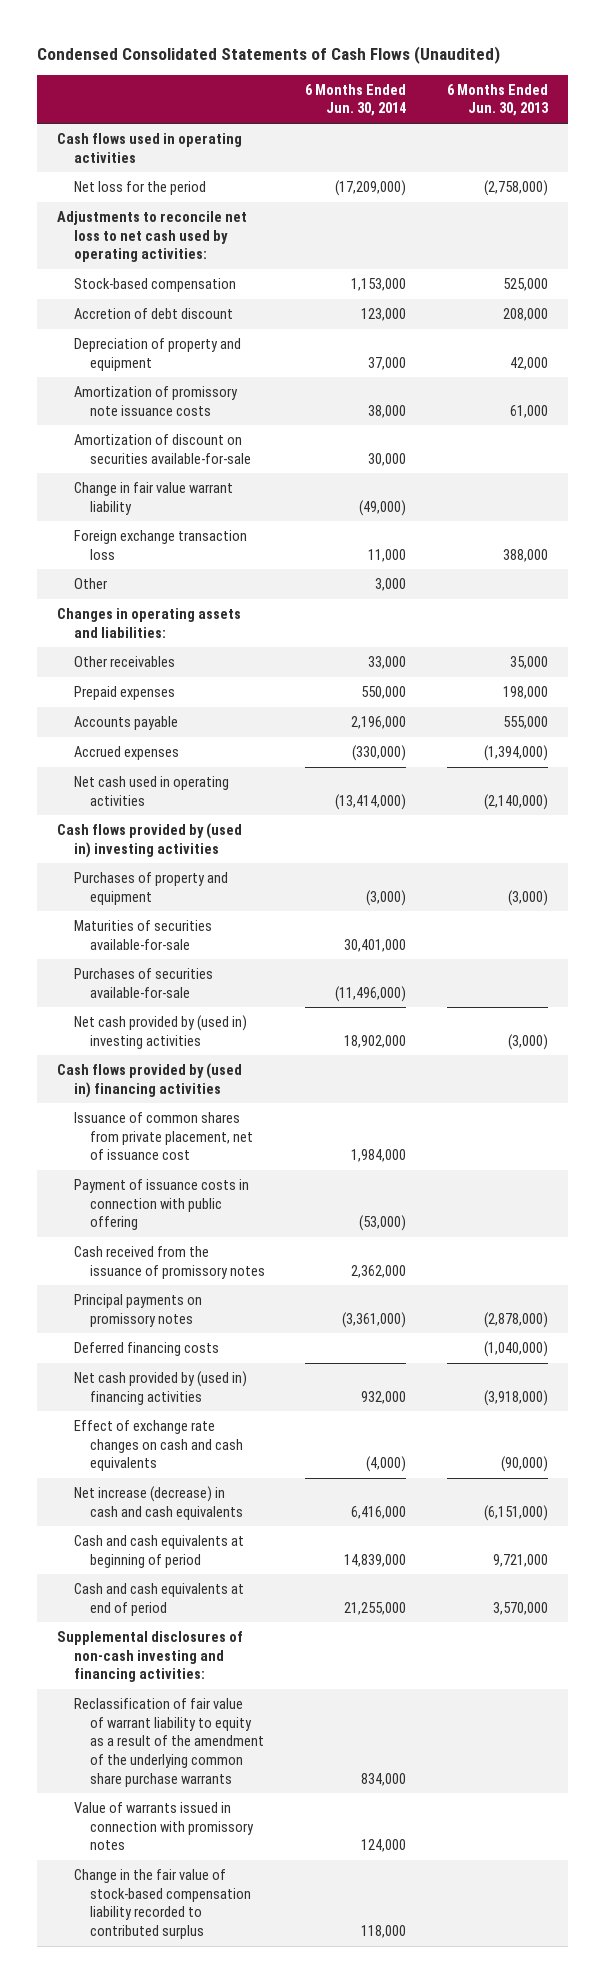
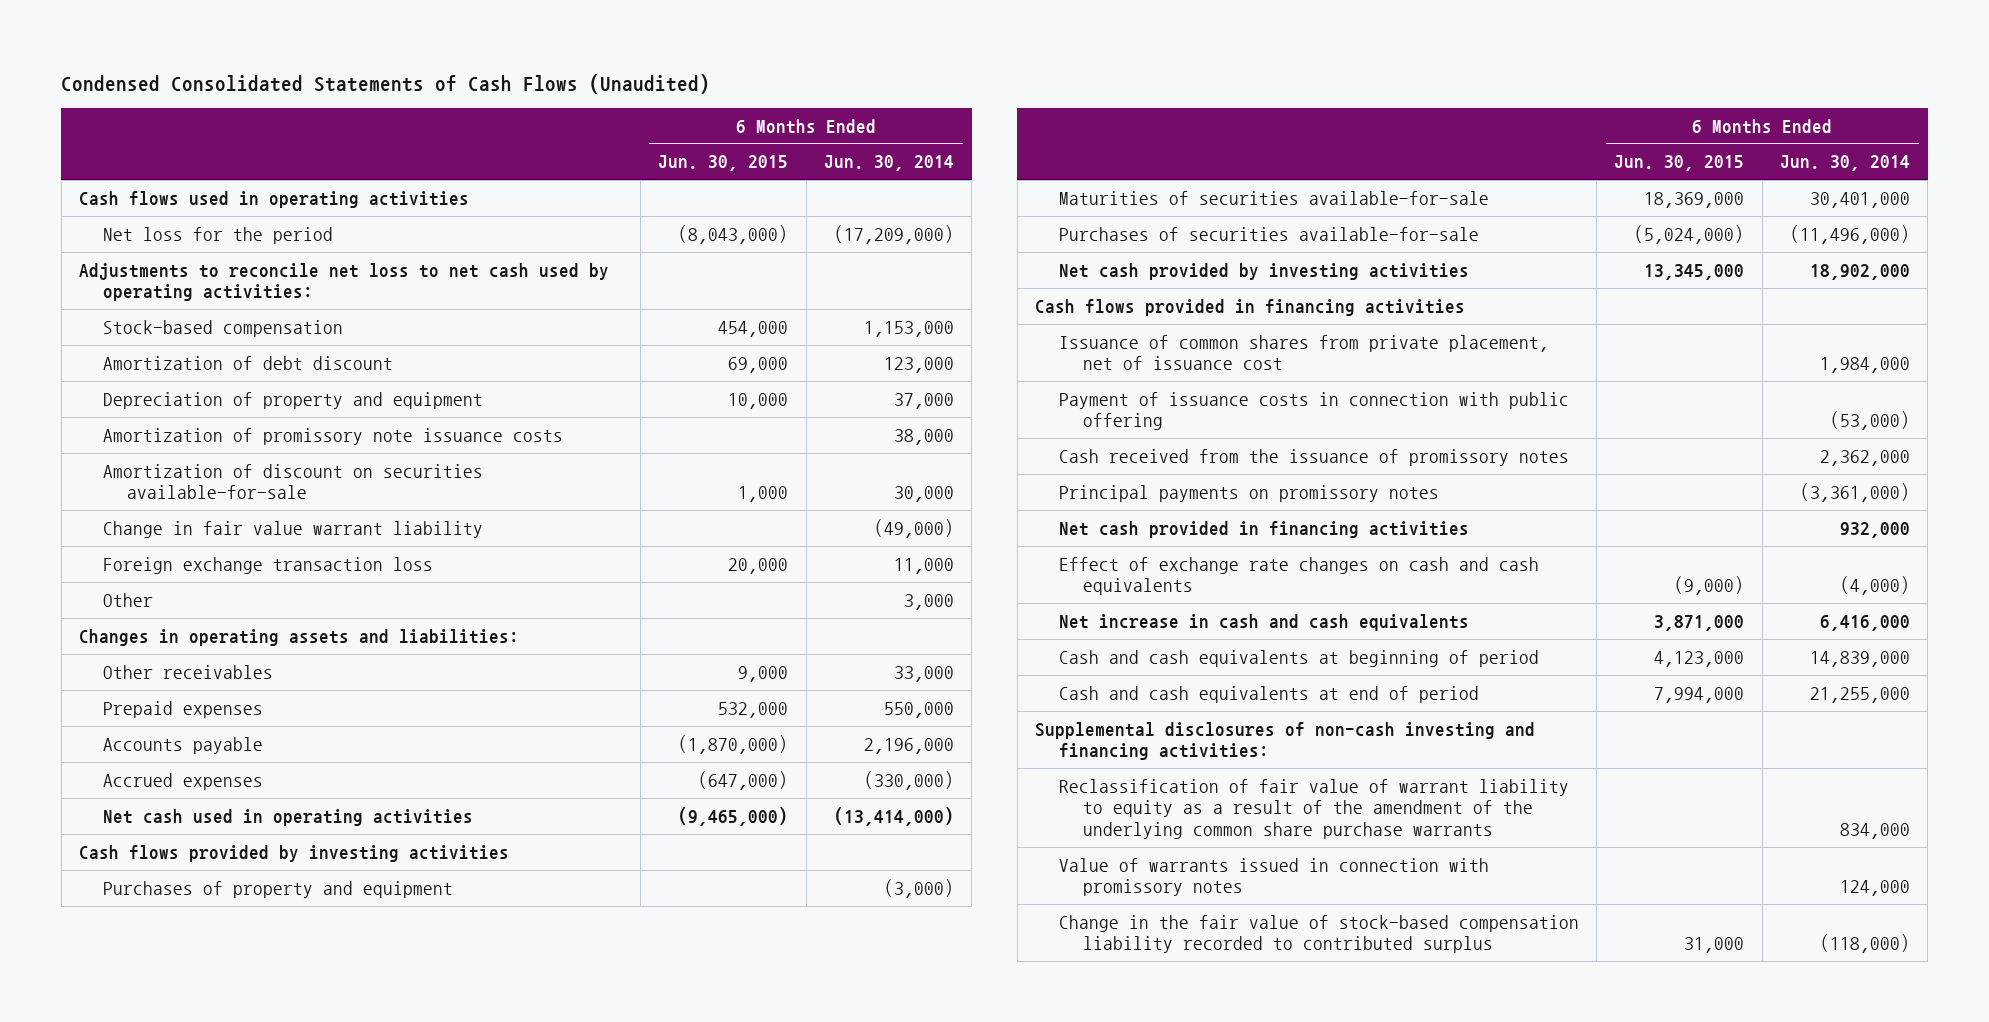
[446,83,549,117] 6 Months Ended Jun. 30, 2013 -> none
none -> [658,155,789,172] Jun. 30, 2015
[73,308,233,320] Accretion of debt discount -> [102,355,393,370] Amortization of debt discount
[57,823,243,858] Cash flows provided by (used in) investing activities -> [79,844,510,862] Cash flows provided by investing activities
[73,1015,247,1049] Net cash provided by (used in) investing activities -> [1058,262,1469,280] Net cash provided by investing activities
[57,1063,243,1098] Cash flows provided by (used in) financing activities -> [1035,298,1466,316] Cash flows provided in financing activities
[73,1342,219,1357] Deferred financing costs -> none
[73,1371,247,1405] Net cash provided by (used in) financing activities -> [1058,520,1469,538] Net cash provided in financing activities
[73,1486,243,1520] Net increase (decrease) in cash and cash equivalents -> [1058,613,1469,631] Net increase in cash and cash equivalents
[361,1924,407,1938] 118,000 -> [1819,934,1910,954] (118,000)

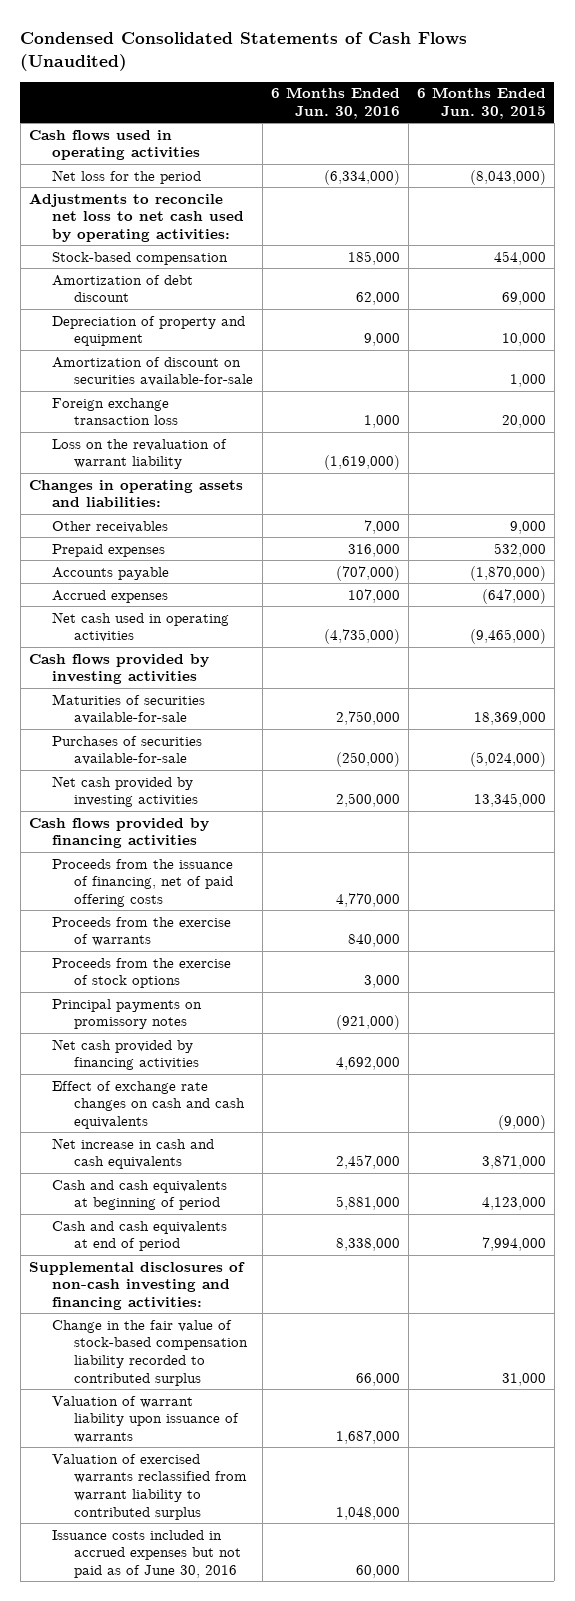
[823,155,954,172] Jun. 30, 2014 -> none
none -> [270,87,400,119] 6 Months Ended Jun. 30, 2016
[102,427,563,445] Amortization of promissory note issuance costs -> none
[102,520,483,538] Change in fair value warrant liability -> none
[102,592,153,607] Other -> none
none -> [51,438,227,470] Loss on the revaluation of warrant liability
[102,880,453,898] Purchases of property and equipment -> none
[1058,334,1549,371] Issuance of common shares from private placement, net of issuance cost -> none
[1058,391,1569,431] Payment of issuance costs in connection with public offering -> none
[1058,448,1569,466] Cash received from the issuance of promissory notes -> none
[1035,298,1466,316] Cash flows provided in financing activities -> [29,817,210,849] Cash flows provided by financing activities
none -> [51,858,234,907] Proceeds from the issuance of financing, net of paid offering costs
none -> [51,916,231,947] Proceeds from the exercise of warrants
none -> [51,957,231,989] Proceeds from the exercise of stock options
[1058,520,1469,538] Net cash provided in financing activities -> [51,1038,200,1071] Net cash provided by financing activities
[1058,778,1569,840] Reclassification of fair value of warrant liability to equity as a result of the amendment of the underlying common share purchase warrants -> none
[1058,857,1489,897] Value of warrants issued in connection with promissory notes -> none
none -> [51,1395,240,1443] Valuation of warrant liability upon issuance of warrants
none -> [51,1453,248,1520] Valuation of exercised warrants reclassified from warrant liability to contributed surplus
none -> [51,1529,242,1578] Issuance costs included in accrued expenses but not paid as of June 30, 2016

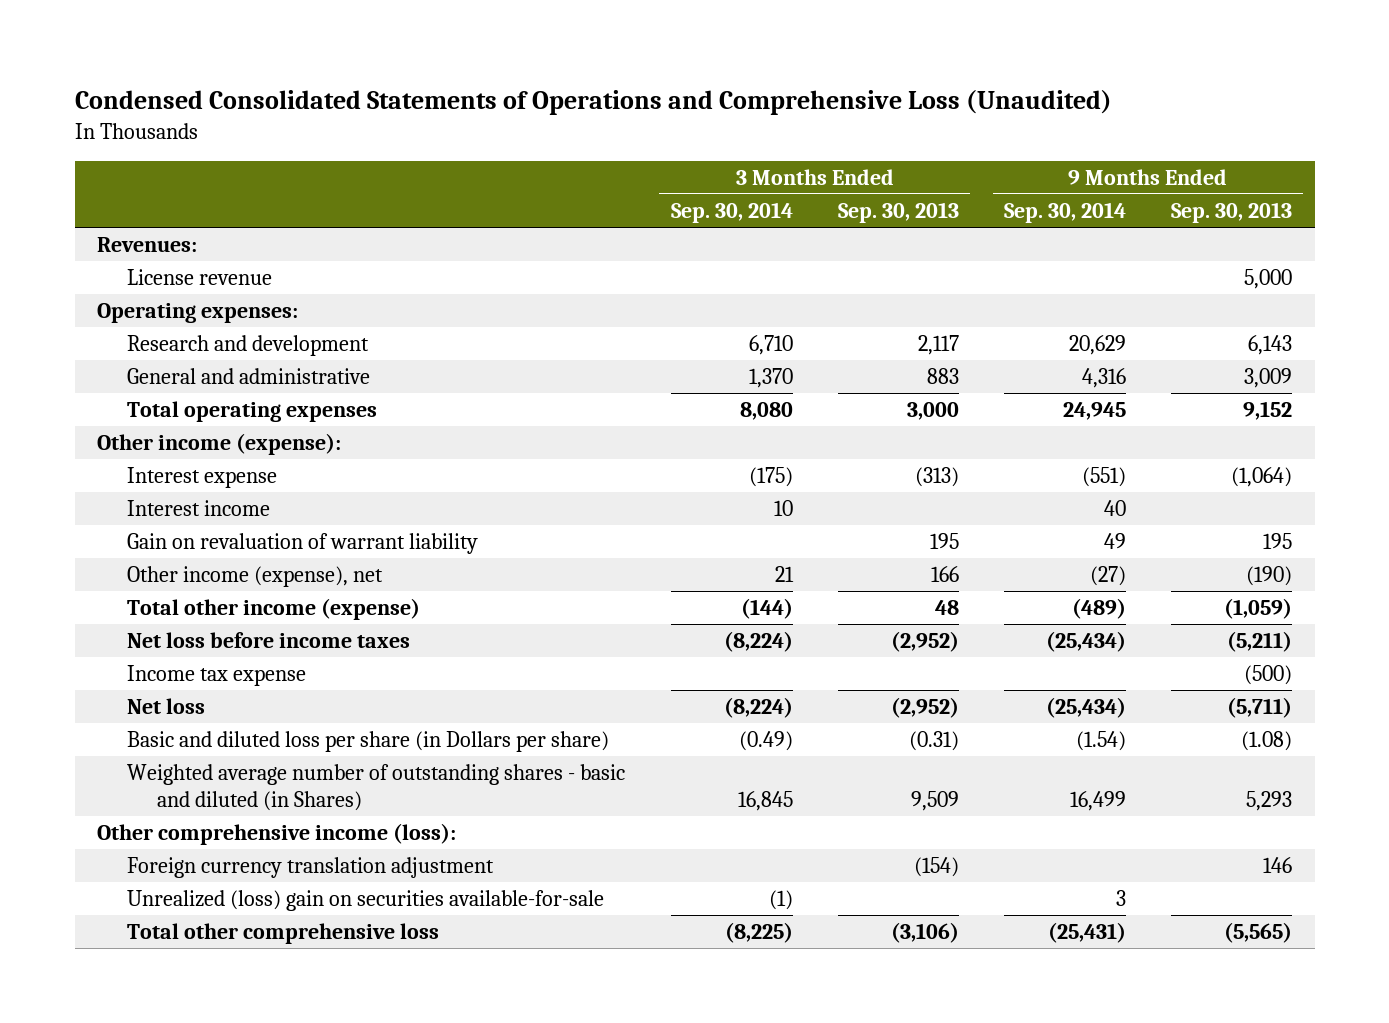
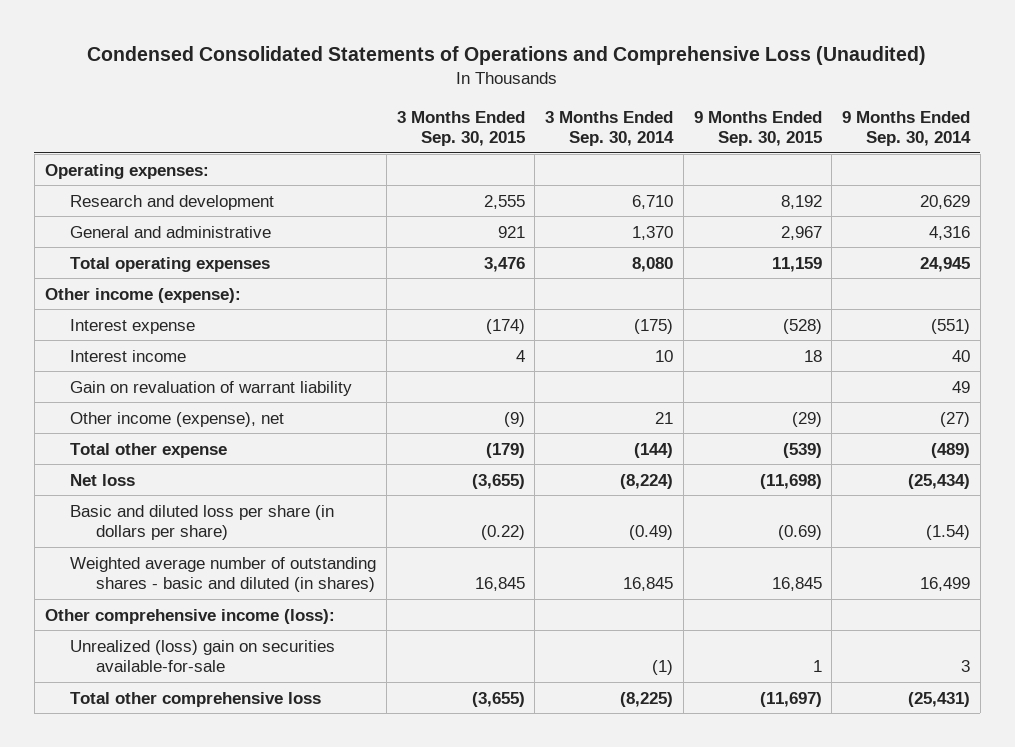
[837,201,959,223] Sep. 30, 2013 -> none
[1170,201,1292,223] Sep. 30, 2013 -> none
none -> [396,110,525,147] 3 Months Ended Sep. 30, 2015
none -> [693,110,822,147] 9 Months Ended Sep. 30, 2015
[97,237,198,253] Revenues: -> none
[127,269,273,286] License revenue -> none
[127,632,411,649] Net loss before income taxes -> none
[127,665,307,687] Income tax expense -> none
[127,598,421,621] Total other income (expense) -> [70,442,228,458] Total other expense
[127,731,610,753] Basic and diluted loss per share (in Dollars per share) -> [70,504,335,540] Basic and diluted loss per share (in dollars per share)
[127,764,626,812] Weighted average number of outstanding shares - basic and diluted (in Shares) -> [70,556,377,592] Weighted average number of outstanding shares - basic and diluted (in shares)
[127,857,495,879] Foreign currency translation adjustment -> none

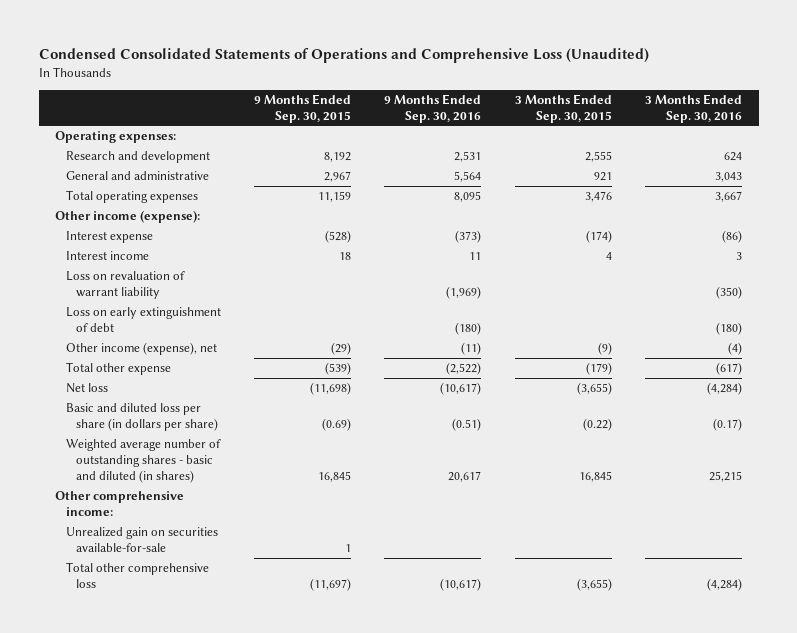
[545,110,675,147] 3 Months Ended Sep. 30, 2014 -> none
[842,110,972,147] 9 Months Ended Sep. 30, 2014 -> none
none -> [384,93,482,123] 9 Months Ended Sep. 30, 2016
none -> [644,93,742,123] 3 Months Ended Sep. 30, 2016
[70,380,353,396] Gain on revaluation of warrant liability -> [65,271,185,300] Loss on revaluation of warrant liability
none -> [65,307,221,333] Loss on early extinguishment of debt
[44,608,335,624] Other comprehensive income (loss): -> [55,491,185,517] Other comprehensive income:
[70,639,336,672] Unrealized (loss) gain on securities available-for-sale -> [65,527,218,553] Unrealized gain on securities available-for-sale

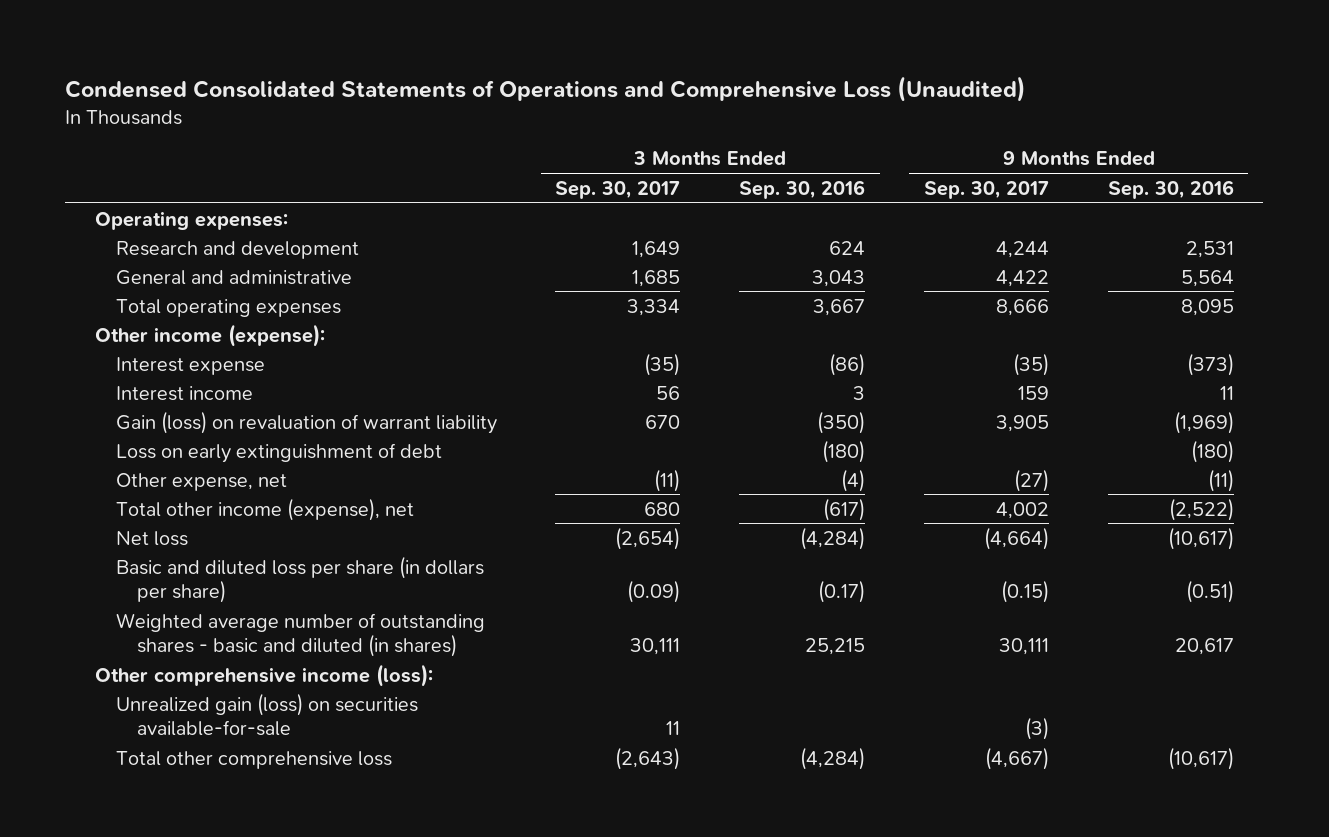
[254,93,352,123] 9 Months Ended Sep. 30, 2015 -> none
[514,93,612,123] 3 Months Ended Sep. 30, 2015 -> none
none -> [555,180,681,199] Sep. 30, 2017
none -> [923,180,1049,199] Sep. 30, 2017
[65,271,185,300] Loss on revaluation of warrant liability -> [115,410,497,434] Gain (loss) on revaluation of warrant liability
[65,342,217,356] Other income (expense), net -> [115,472,287,491] Other expense, net
[65,362,171,376] Total other expense -> [115,497,414,521] Total other income (expense), net
[55,491,185,517] Other comprehensive income: -> [94,663,433,687] Other comprehensive income (loss):
[65,527,218,553] Unrealized gain on securities available-for-sale -> [115,692,418,736] Unrealized gain (loss) on securities available-for-sale

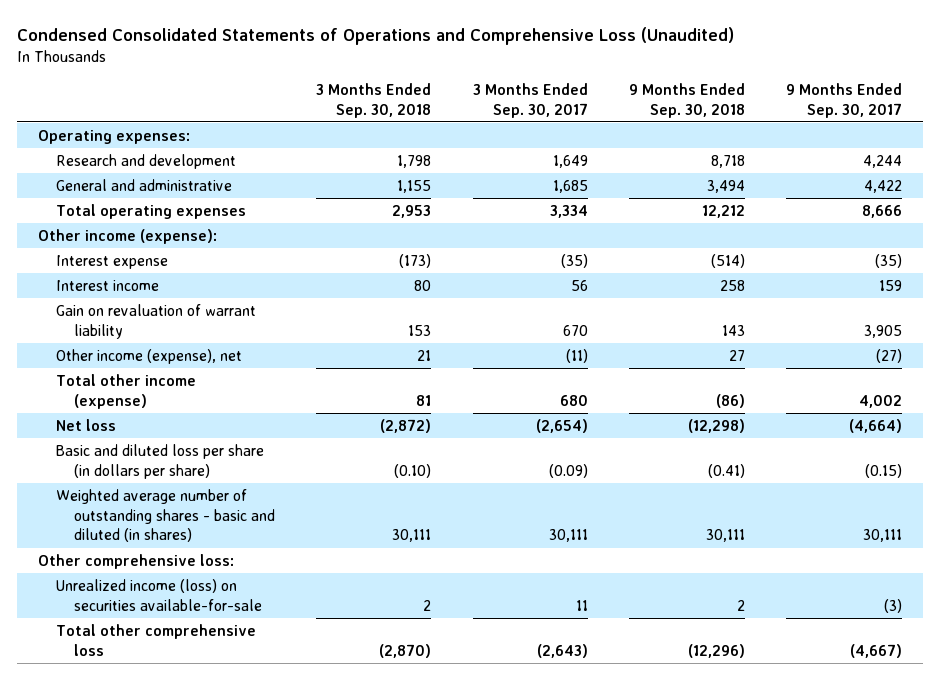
[739,179,866,199] Sep. 30, 2016 -> none
[1107,179,1234,199] Sep. 30, 2016 -> none
none -> [316,82,432,118] 3 Months Ended Sep. 30, 2018
none -> [629,82,746,118] 9 Months Ended Sep. 30, 2018
[115,442,442,463] Loss on early extinguishment of debt -> none
[115,410,497,434] Gain (loss) on revaluation of warrant liability -> [55,303,256,339] Gain on revaluation of warrant liability
[115,472,287,491] Other expense, net -> [55,348,242,364] Other income (expense), net
[115,497,414,521] Total other income (expense), net -> [55,373,196,409] Total other income (expense)
[94,663,433,687] Other comprehensive income (loss): -> [37,553,234,569] Other comprehensive loss:
[115,692,418,736] Unrealized gain (loss) on securities available-for-sale -> [55,578,262,611] Unrealized income (loss) on securities available-for-sale

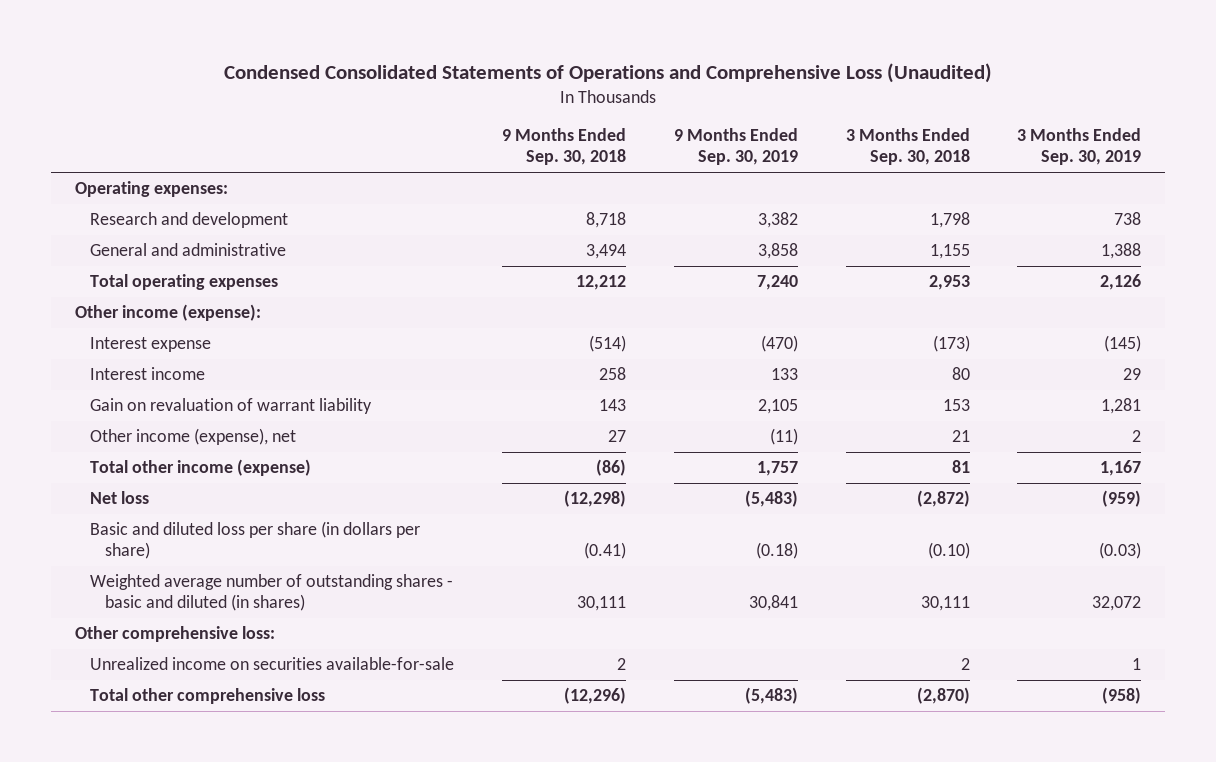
[472,82,588,118] 3 Months Ended Sep. 30, 2017 -> none
[786,82,903,118] 9 Months Ended Sep. 30, 2017 -> none
none -> [673,128,798,166] 9 Months Ended Sep. 30, 2019
none -> [1017,128,1142,166] 3 Months Ended Sep. 30, 2019
[55,578,262,611] Unrealized income (loss) on securities available-for-sale -> [90,657,455,671] Unrealized income on securities available-for-sale

